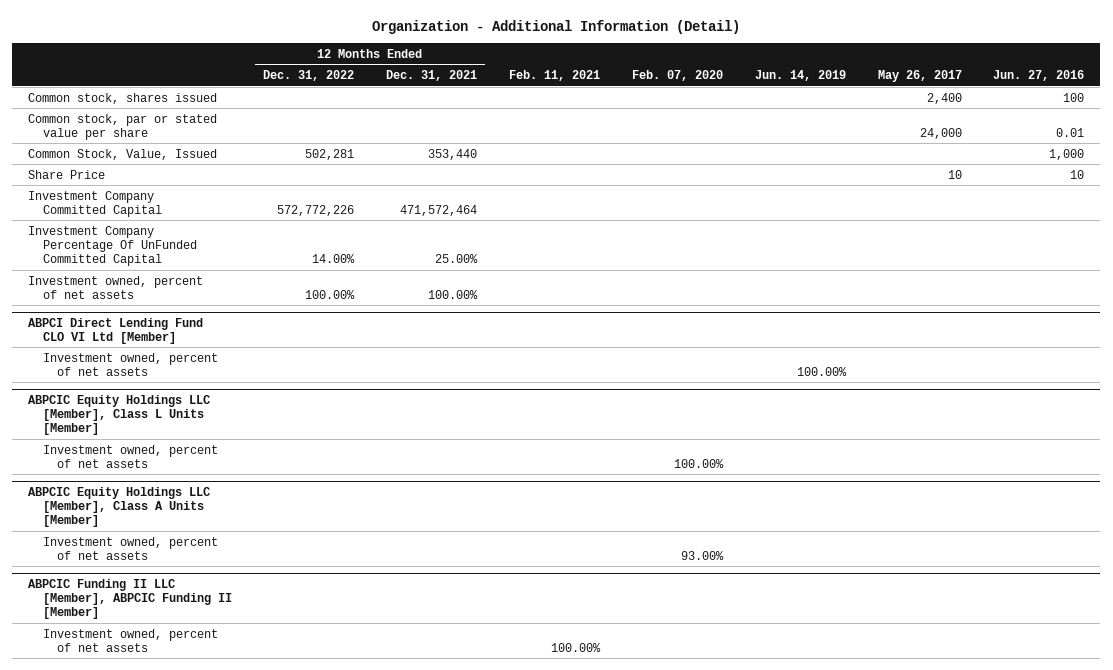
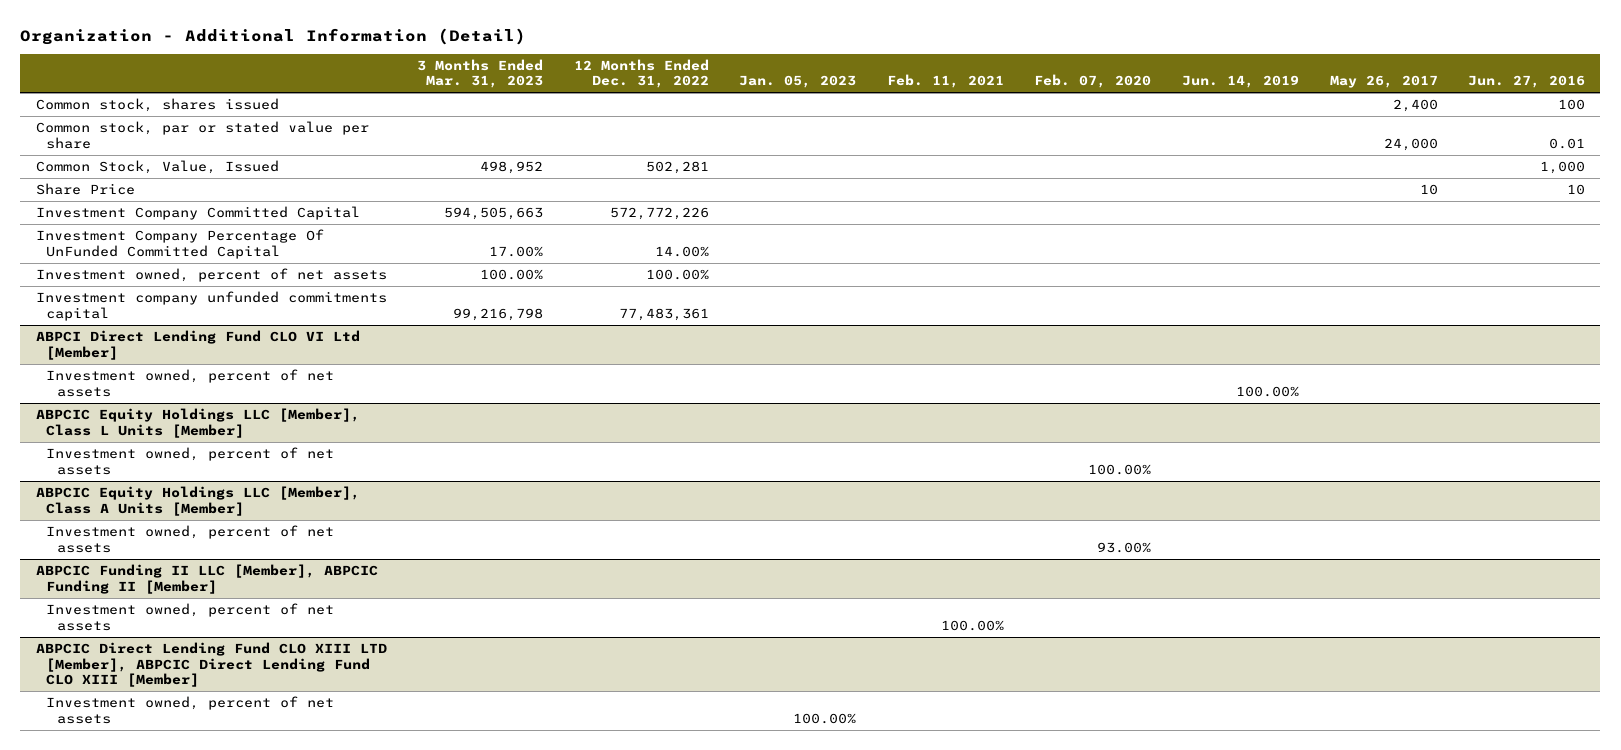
[386,69,478,81] Dec. 31, 2021 -> none
none -> [417,58,544,89] 3 Months Ended Mar. 31, 2023
none -> [739,75,857,89] Jan. 05, 2023
none -> [35,291,387,321] Investment company unfunded commitments capital
none -> [35,642,387,687] ABPCIC Direct Lending Fund CLO XIII LTD [Member], ABPCIC Direct Lending Fund CLO XIII [Member]
none -> [46,696,335,724] Investment owned, percent of net assets

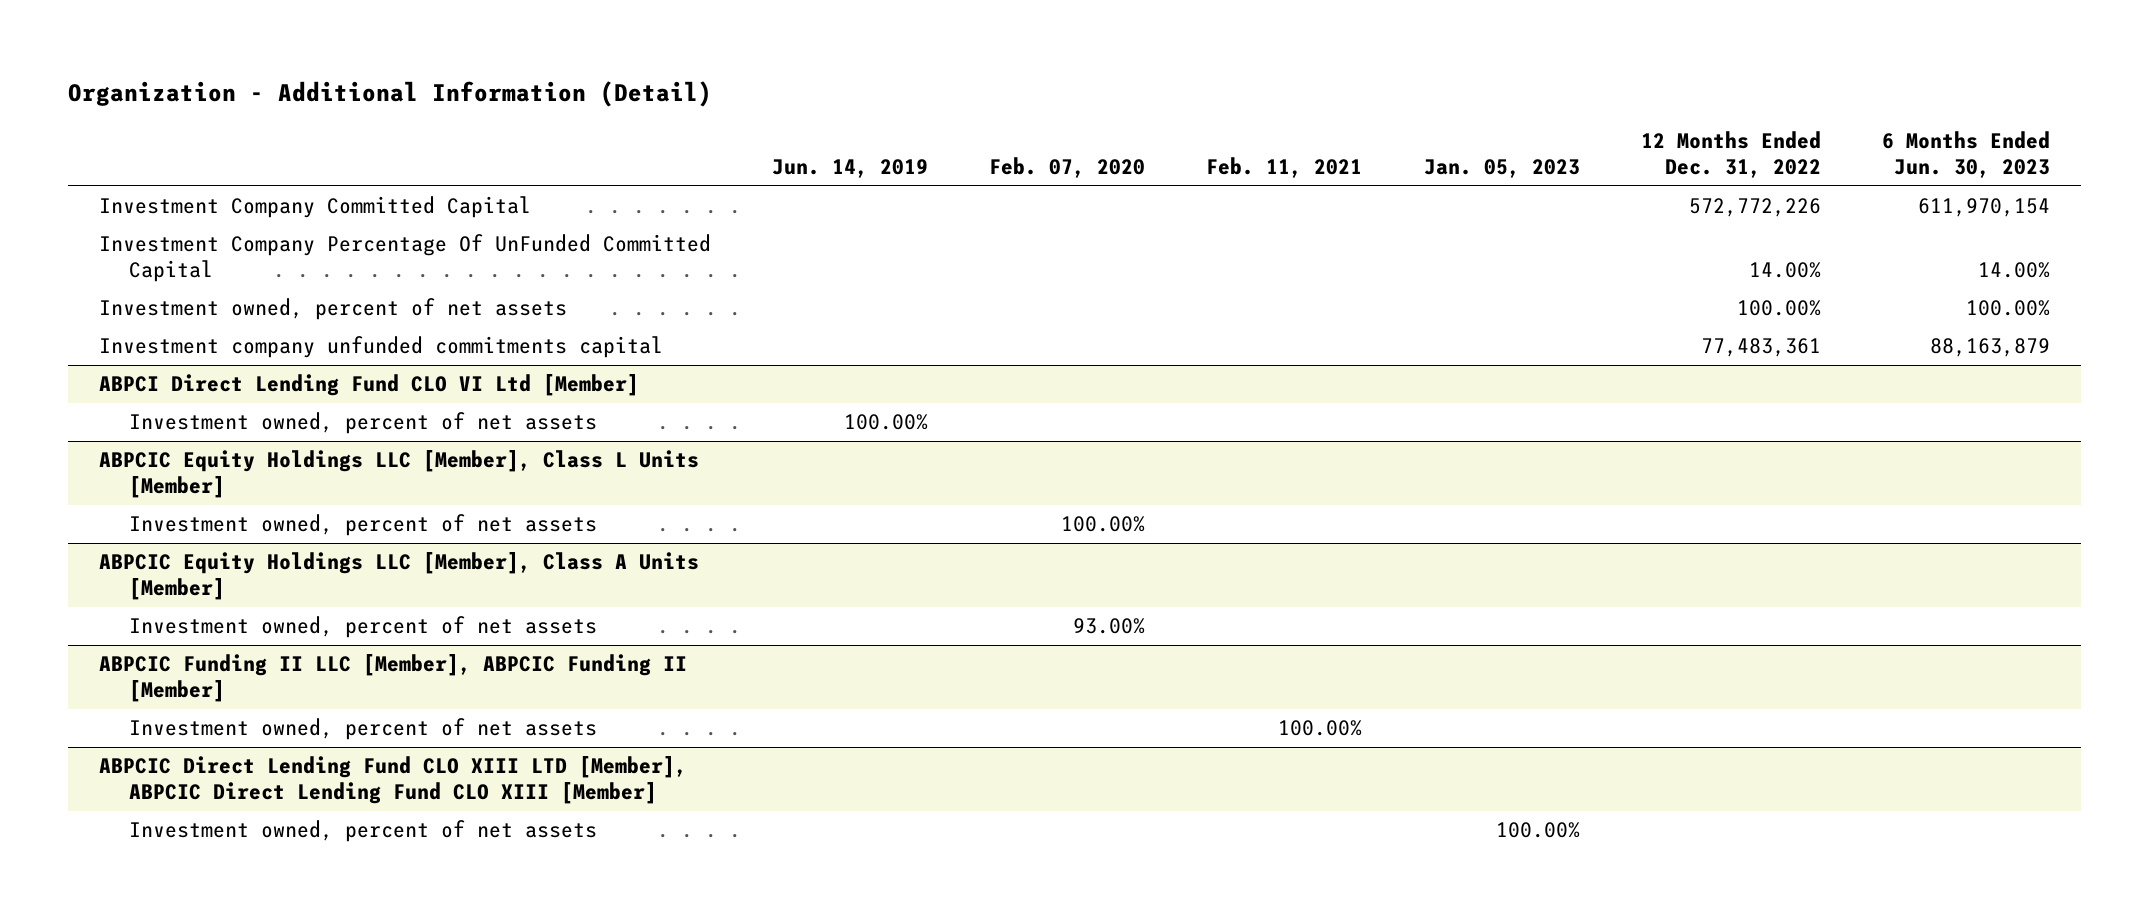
[417,58,544,89] 3 Months Ended Mar. 31, 2023 -> none
[1329,75,1438,89] May 26, 2017 -> none
[1468,75,1586,89] Jun. 27, 2016 -> none
none -> [1882,131,2051,178] 6 Months Ended Jun. 30, 2023
[35,98,279,113] Common stock, shares issued -> none
[35,121,369,149] Common stock, par or stated value per share -> none
[35,160,279,175] Common Stock, Value, Issued -> none
[35,183,135,196] Share Price -> none

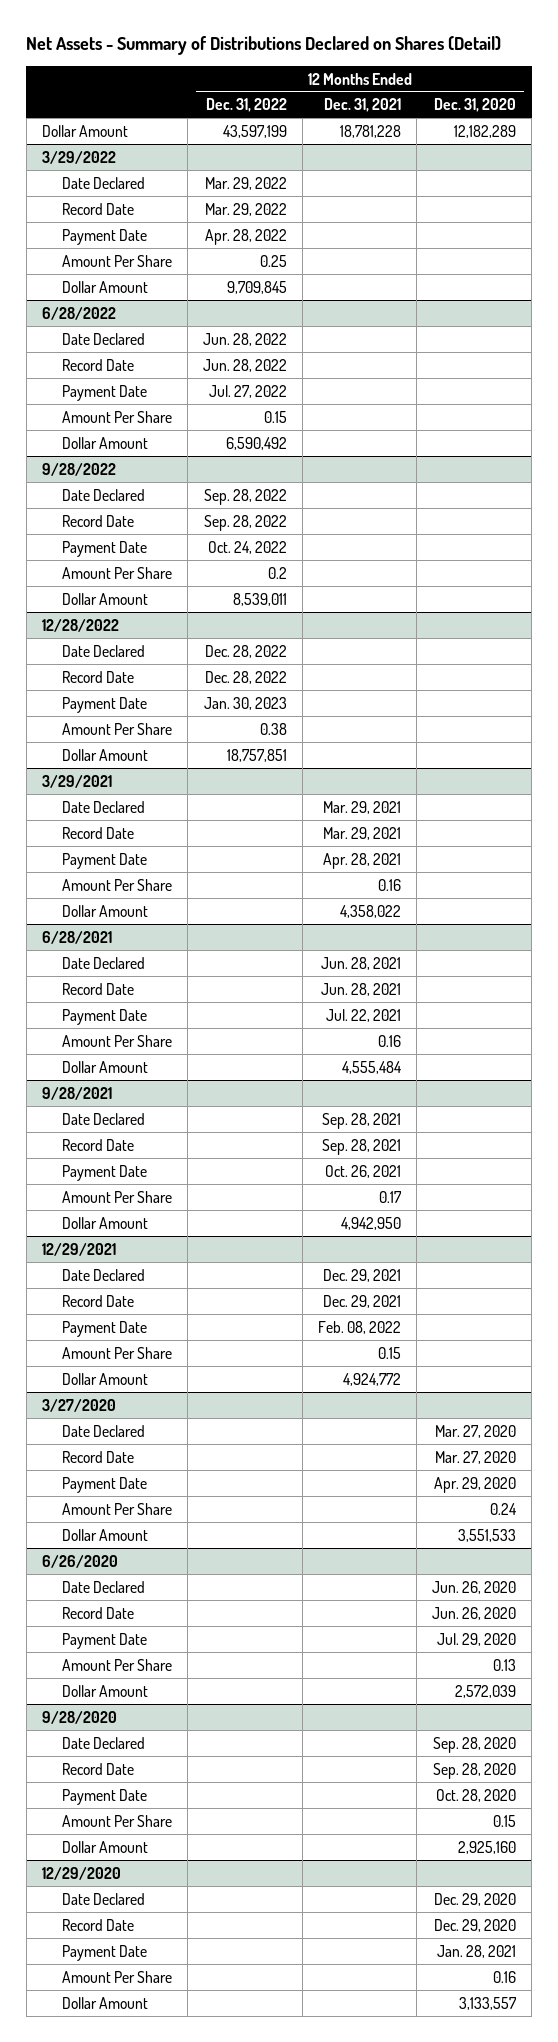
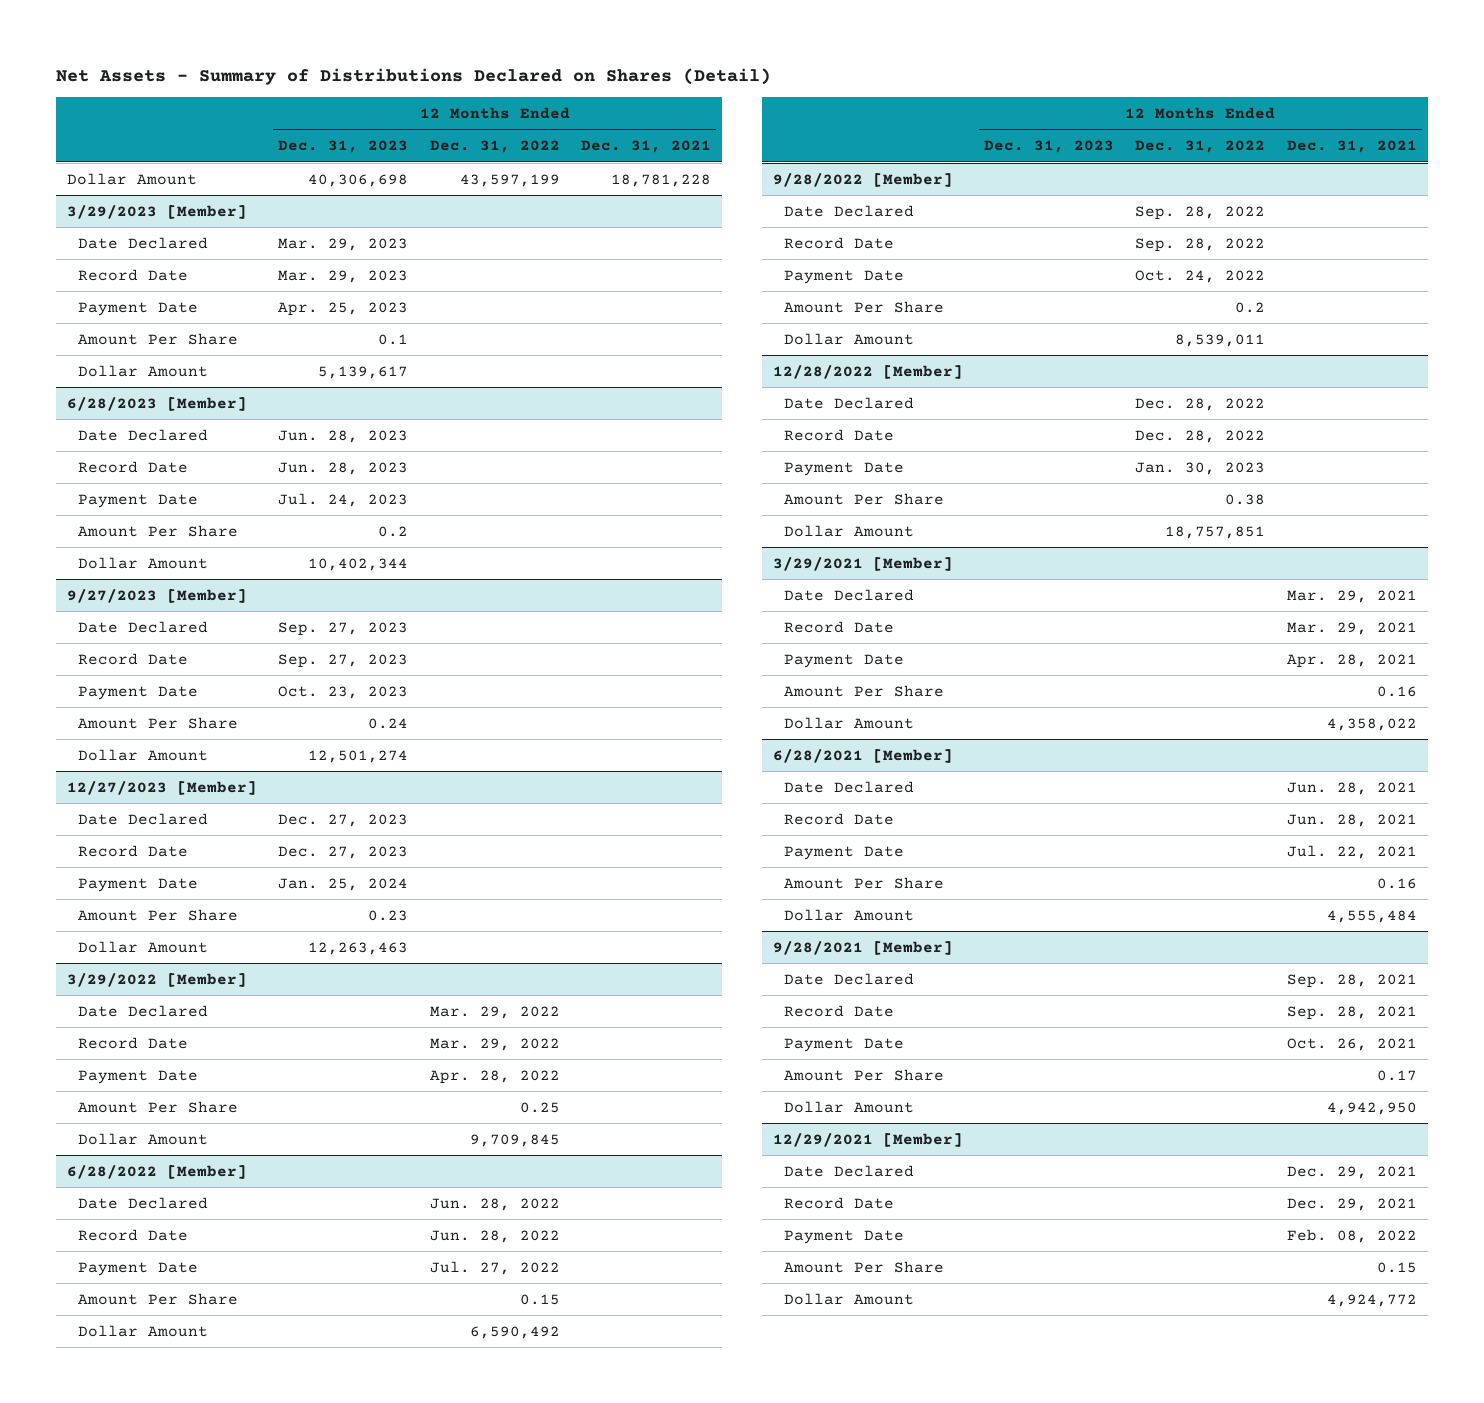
[434,98,517,113] Dec. 31, 2020 -> none
none -> [278,140,409,154] Dec. 31, 2023
none -> [66,204,247,219] 3/29/2023 [Member]
none -> [78,236,209,249] Date Declared
none -> [78,268,189,281] Record Date
none -> [78,301,199,316] Payment Date
none -> [78,332,239,345] Amount Per Share
none -> [78,364,209,377] Dollar Amount
none -> [66,396,247,411] 6/28/2023 [Member]
none -> [78,428,209,441] Date Declared
none -> [78,460,189,473] Record Date
none -> [78,493,199,508] Payment Date
none -> [78,524,239,537] Amount Per Share
none -> [78,556,209,569] Dollar Amount
none -> [66,588,247,603] 9/27/2023 [Member]
none -> [78,620,209,633] Date Declared
none -> [78,652,189,665] Record Date
none -> [78,685,199,700] Payment Date
none -> [78,716,239,729] Amount Per Share
none -> [78,748,209,761] Dollar Amount
none -> [66,780,257,795] 12/27/2023 [Member]
none -> [78,812,209,825] Date Declared
none -> [78,844,189,857] Record Date
none -> [78,877,199,892] Payment Date
none -> [78,908,239,921] Amount Per Share
none -> [78,940,209,953] Dollar Amount
[41,150,116,164] 3/29/2022 -> [66,972,247,987] 3/29/2022 [Member]
[41,306,116,320] 6/28/2022 -> [66,1164,247,1179] 6/28/2022 [Member]
[41,462,116,476] 9/28/2022 -> [772,172,953,187] 9/28/2022 [Member]
[41,618,119,632] 12/28/2022 -> [772,364,963,379] 12/28/2022 [Member]
[41,774,112,788] 3/29/2021 -> [772,556,953,571] 3/29/2021 [Member]
[41,930,112,944] 6/28/2021 -> [772,748,953,763] 6/28/2021 [Member]
[41,1086,112,1100] 9/28/2021 -> [772,940,953,955] 9/28/2021 [Member]
[41,1242,116,1256] 12/29/2021 -> [772,1132,963,1147] 12/29/2021 [Member]
[41,1398,116,1412] 3/27/2020 -> none
[62,1424,146,1437] Date Declared -> none
[62,1450,135,1463] Record Date -> none
[62,1476,148,1493] Payment Date -> none
[62,1502,173,1515] Amount Per Share -> none
[62,1528,149,1541] Dollar Amount -> none
[41,1554,118,1568] 6/26/2020 -> none
[62,1580,146,1593] Date Declared -> none
[62,1606,135,1619] Record Date -> none
[62,1632,148,1649] Payment Date -> none
[62,1658,173,1671] Amount Per Share -> none
[62,1684,149,1697] Dollar Amount -> none
[41,1710,117,1724] 9/28/2020 -> none
[62,1736,146,1749] Date Declared -> none
[62,1762,135,1775] Record Date -> none
[62,1788,148,1805] Payment Date -> none
[62,1814,173,1827] Amount Per Share -> none
[62,1840,149,1853] Dollar Amount -> none
[41,1866,121,1880] 12/29/2020 -> none
[62,1892,146,1905] Date Declared -> none
[62,1918,135,1931] Record Date -> none
[62,1944,148,1961] Payment Date -> none
[62,1970,173,1983] Amount Per Share -> none
[62,1996,149,2009] Dollar Amount -> none

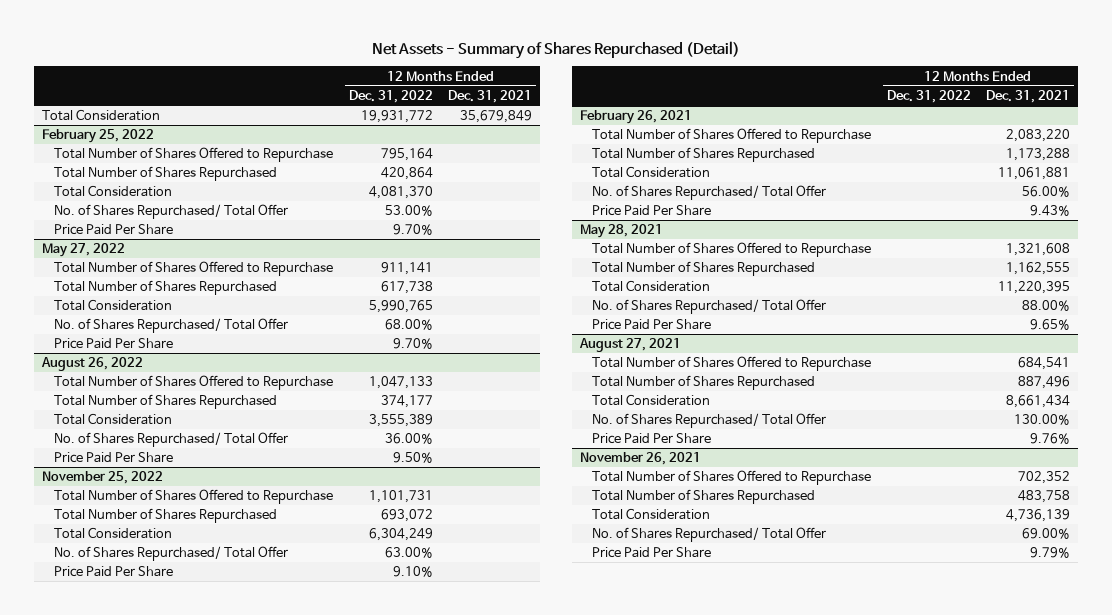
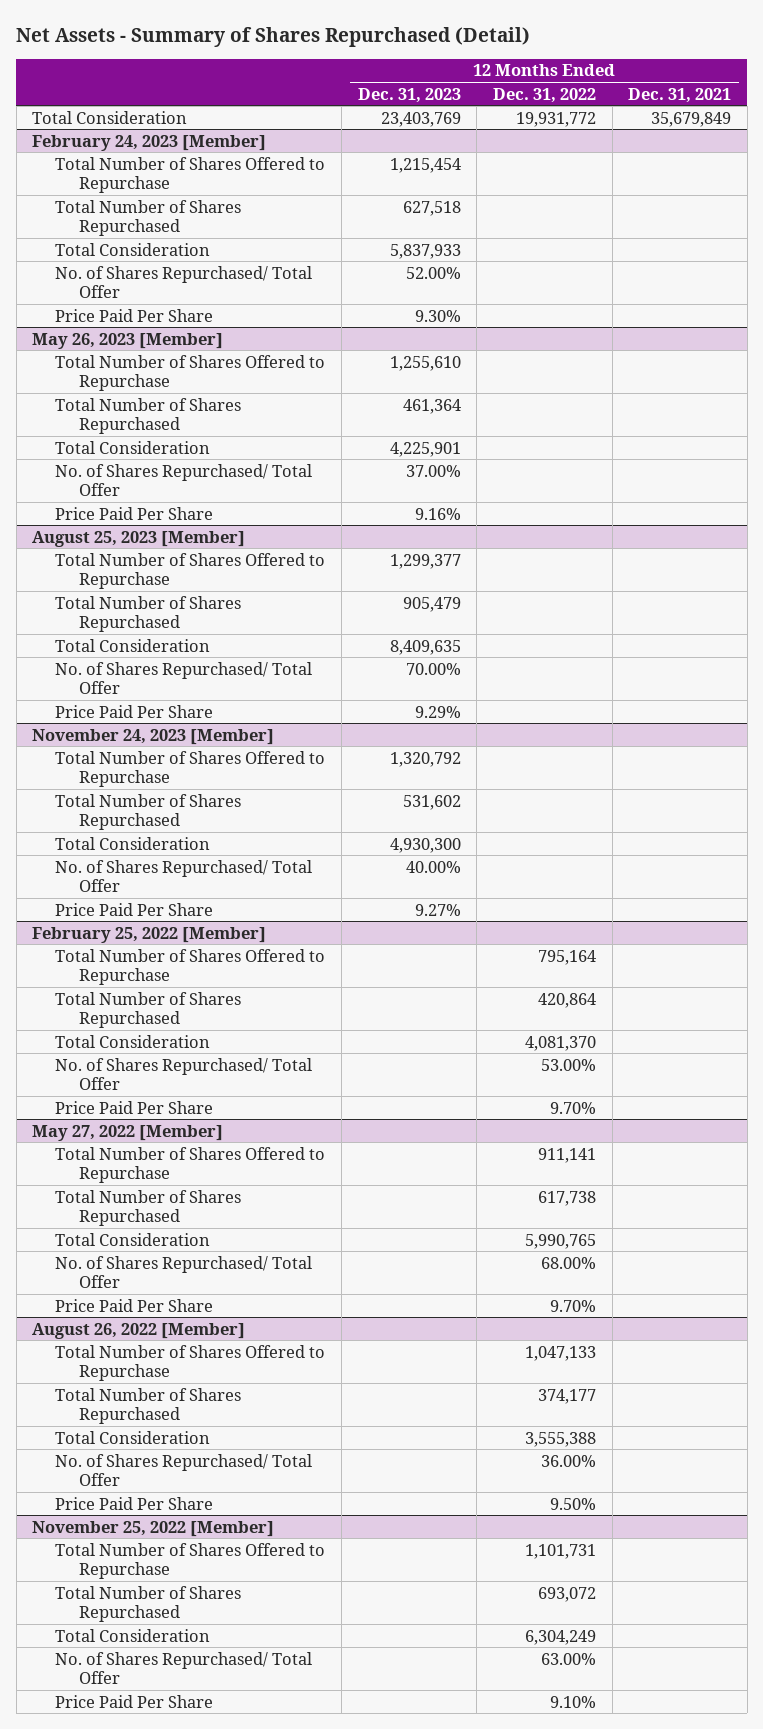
none -> [357,87,461,103] Dec. 31, 2023
none -> [32,134,267,151] February 24, 2023 [Member]
none -> [55,156,326,193] Total Number of Shares Offered to Repurchase
none -> [55,199,242,236] Total Number of Shares Repurchased
none -> [55,242,211,256] Total Consideration
none -> [55,265,313,298] No. of Shares Repurchased/ Total Offer
none -> [55,308,214,322] Price Paid Per Share
none -> [32,332,224,349] May 26, 2023 [Member]
none -> [55,354,326,391] Total Number of Shares Offered to Repurchase
none -> [55,397,242,434] Total Number of Shares Repurchased
none -> [55,440,211,454] Total Consideration
none -> [55,463,313,496] No. of Shares Repurchased/ Total Offer
none -> [55,506,214,520] Price Paid Per Share
none -> [32,530,246,547] August 25, 2023 [Member]
none -> [55,552,326,589] Total Number of Shares Offered to Repurchase
none -> [55,595,242,632] Total Number of Shares Repurchased
none -> [55,638,211,652] Total Consideration
none -> [55,661,313,694] No. of Shares Repurchased/ Total Offer
none -> [55,704,214,718] Price Paid Per Share
none -> [32,728,275,745] November 24, 2023 [Member]
none -> [55,750,326,787] Total Number of Shares Offered to Repurchase
none -> [55,793,242,830] Total Number of Shares Repurchased
none -> [55,836,211,850] Total Consideration
none -> [55,859,313,892] No. of Shares Repurchased/ Total Offer
none -> [55,902,214,916] Price Paid Per Share
[41,129,154,144] February 25, 2022 -> [32,926,267,943] February 25, 2022 [Member]
[41,243,125,258] May 27, 2022 -> [32,1124,224,1141] May 27, 2022 [Member]
[40,357,143,372] August 26, 2022 -> [32,1322,246,1339] August 26, 2022 [Member]
[368,414,433,428] 3,555,389 -> [524,1431,596,1447] 3,555,388
[41,471,163,485] November 25, 2022 -> [32,1520,275,1537] November 25, 2022 [Member]
[579,110,692,125] February 26, 2021 -> none
[591,128,871,144] Total Number of Shares Offered to Repurchase -> none
[591,147,815,163] Total Number of Shares Repurchased -> none
[591,166,710,179] Total Consideration -> none
[591,185,826,201] No. of Shares Repurchased/ Total Offer -> none
[591,205,711,217] Price Paid Per Share -> none
[579,224,663,239] May 28, 2021 -> none
[591,242,871,258] Total Number of Shares Offered to Repurchase -> none
[591,261,815,277] Total Number of Shares Repurchased -> none
[591,280,710,293] Total Consideration -> none
[591,299,826,315] No. of Shares Repurchased/ Total Offer -> none
[591,319,711,331] Price Paid Per Share -> none
[578,338,681,353] August 27, 2021 -> none
[591,356,871,372] Total Number of Shares Offered to Repurchase -> none
[591,375,815,391] Total Number of Shares Repurchased -> none
[591,394,710,407] Total Consideration -> none
[591,413,826,429] No. of Shares Repurchased/ Total Offer -> none
[591,433,711,445] Price Paid Per Share -> none
[579,452,701,466] November 26, 2021 -> none
[591,470,871,486] Total Number of Shares Offered to Repurchase -> none
[591,489,815,505] Total Number of Shares Repurchased -> none
[591,508,710,521] Total Consideration -> none
[591,527,826,543] No. of Shares Repurchased/ Total Offer -> none
[591,547,711,559] Price Paid Per Share -> none

